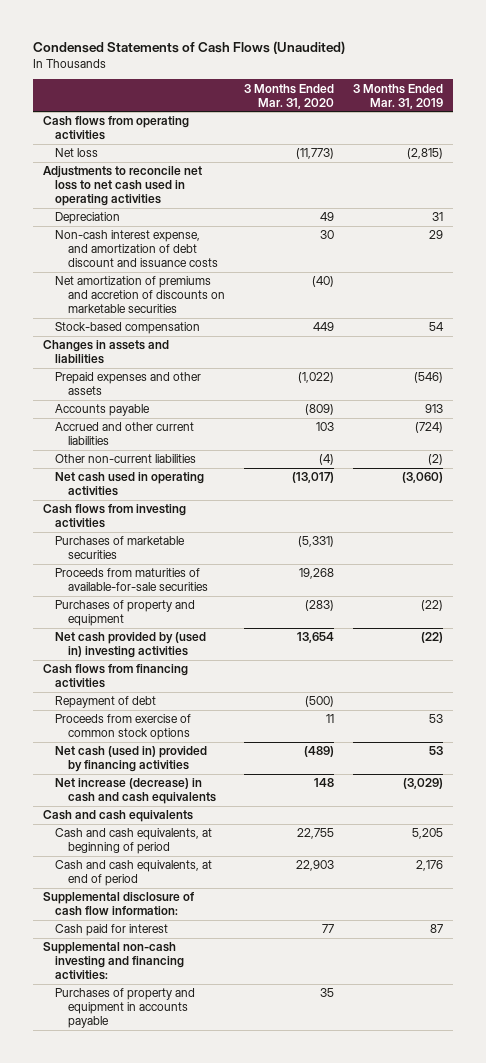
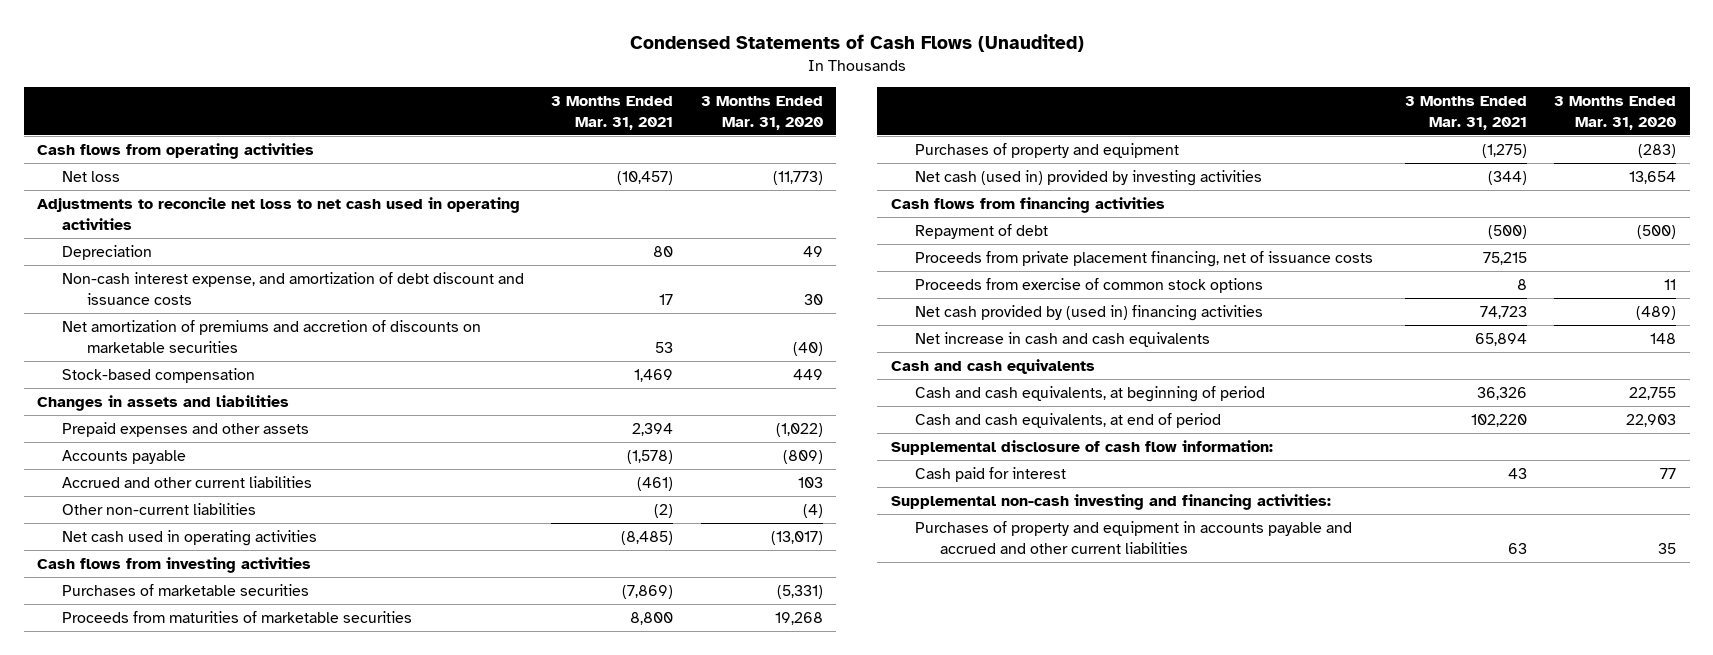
[353,83,444,109] 3 Months Ended Mar. 31, 2019 -> none
none -> [551,95,674,130] 3 Months Ended Mar. 31, 2021
[55,568,208,592] Proceeds from maturities of available-for-sale securities -> [62,611,413,624] Proceeds from maturities of marketable securities
[55,632,207,659] Net cash provided by (used in) investing activities -> [915,170,1263,187] Net cash (used in) provided by investing activities
none -> [915,251,1374,268] Proceeds from private placement financing, net of issuance costs
[55,746,208,773] Net cash (used in) provided by financing activities -> [915,305,1264,322] Net cash provided by (used in) financing activities
[55,778,216,805] Net increase (decrease) in cash and cash equivalents -> [915,332,1211,348] Net increase in cash and cash equivalents
[55,988,196,1029] Purchases of property and equipment in accounts payable -> [915,521,1353,554] Purchases of property and equipment in accounts payable and accrued and other current liabilities

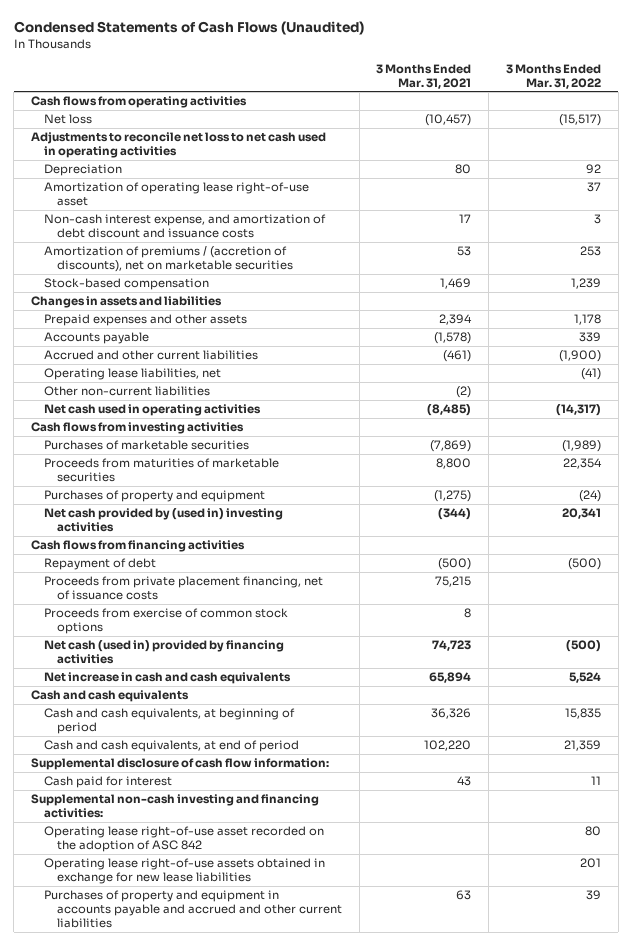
[700,95,823,130] 3 Months Ended Mar. 31, 2020 -> none
none -> [505,63,601,89] 3 Months Ended Mar. 31, 2022
none -> [43,182,309,207] Amortization of operating lease right-of-use asset
[62,320,482,353] Net amortization of premiums and accretion of discounts on marketable securities -> [43,246,294,273] Amortization of premiums / (accretion of discounts), net on marketable securities
none -> [43,368,221,381] Operating lease liabilities, net
[915,170,1263,187] Net cash (used in) provided by investing activities -> [43,508,283,533] Net cash provided by (used in) investing activities
[915,305,1264,322] Net cash provided by (used in) financing activities -> [43,640,284,665] Net cash (used in) provided by financing activities
none -> [43,826,324,853] Operating lease right-of-use asset recorded on the adoption of ASC 842
none -> [43,858,325,885] Operating lease right-of-use assets obtained in exchange for new lease liabilities

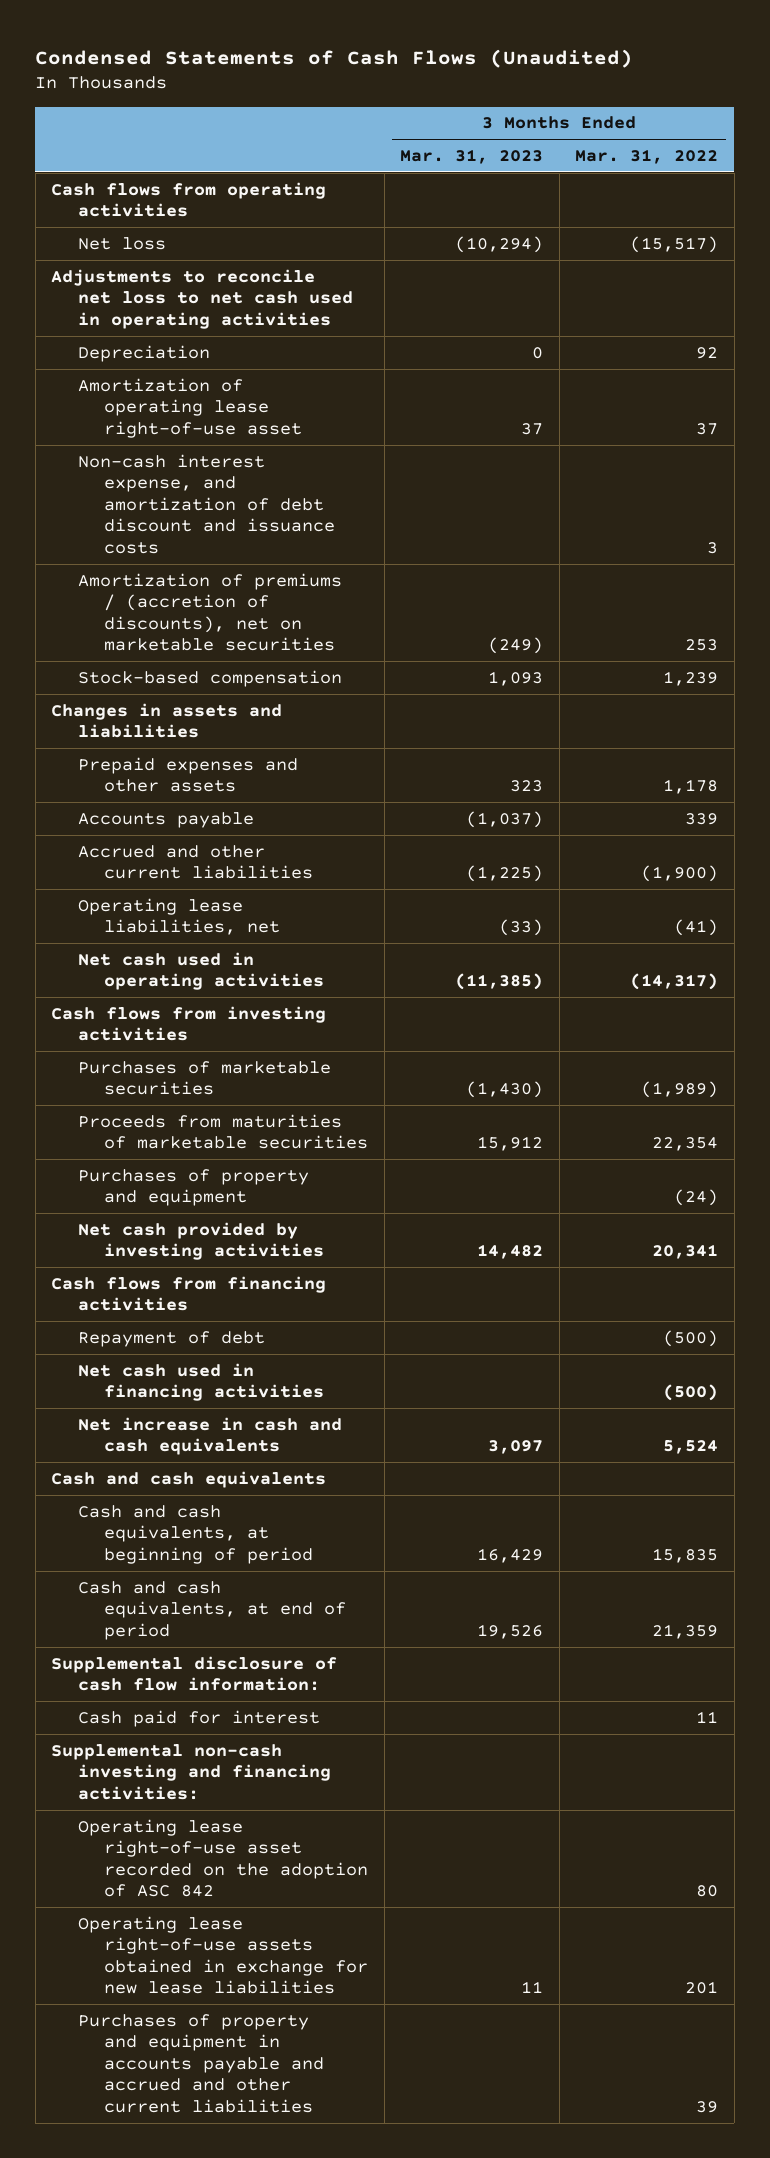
[376,63,472,89] 3 Months Ended Mar. 31, 2021 -> none
none -> [400,148,544,164] Mar. 31, 2023
[43,386,210,397] Other non-current liabilities -> none
[43,508,283,533] Net cash provided by (used in) investing activities -> [77,1221,325,1261] Net cash provided by investing activities
[43,576,323,601] Proceeds from private placement financing, net of issuance costs -> none
[43,608,288,635] Proceeds from exercise of common stock options -> none
[43,640,284,665] Net cash (used in) provided by financing activities -> [77,1362,325,1402] Net cash used in financing activities

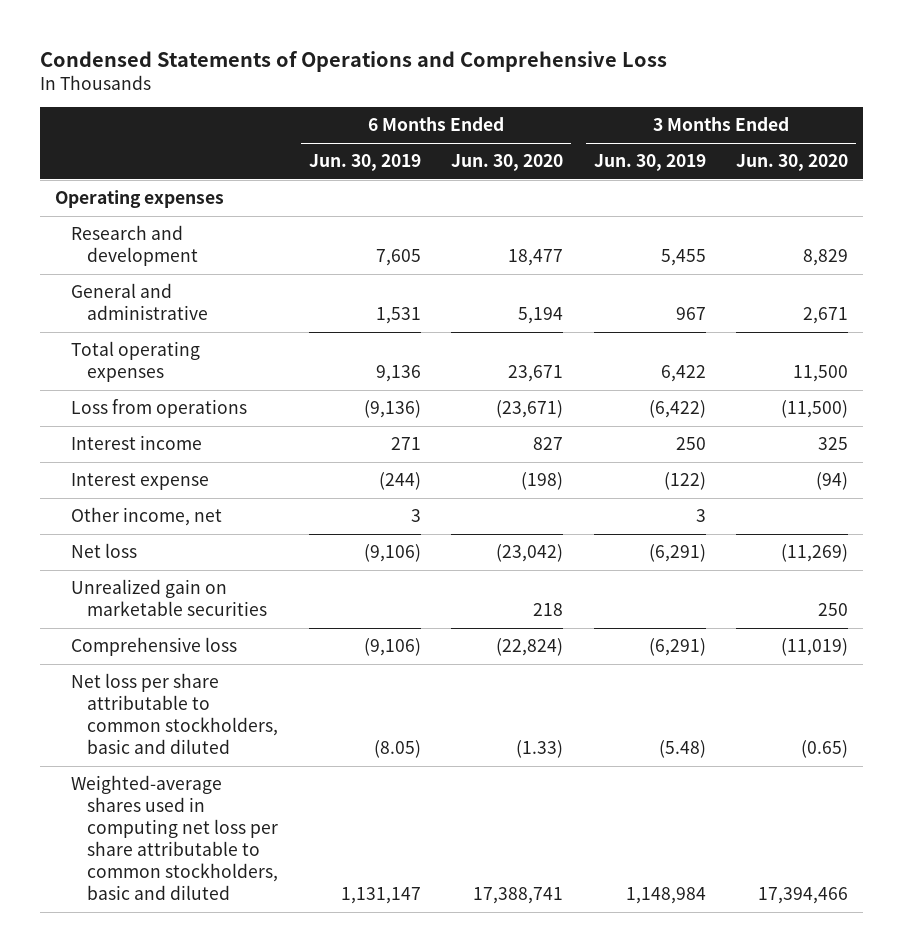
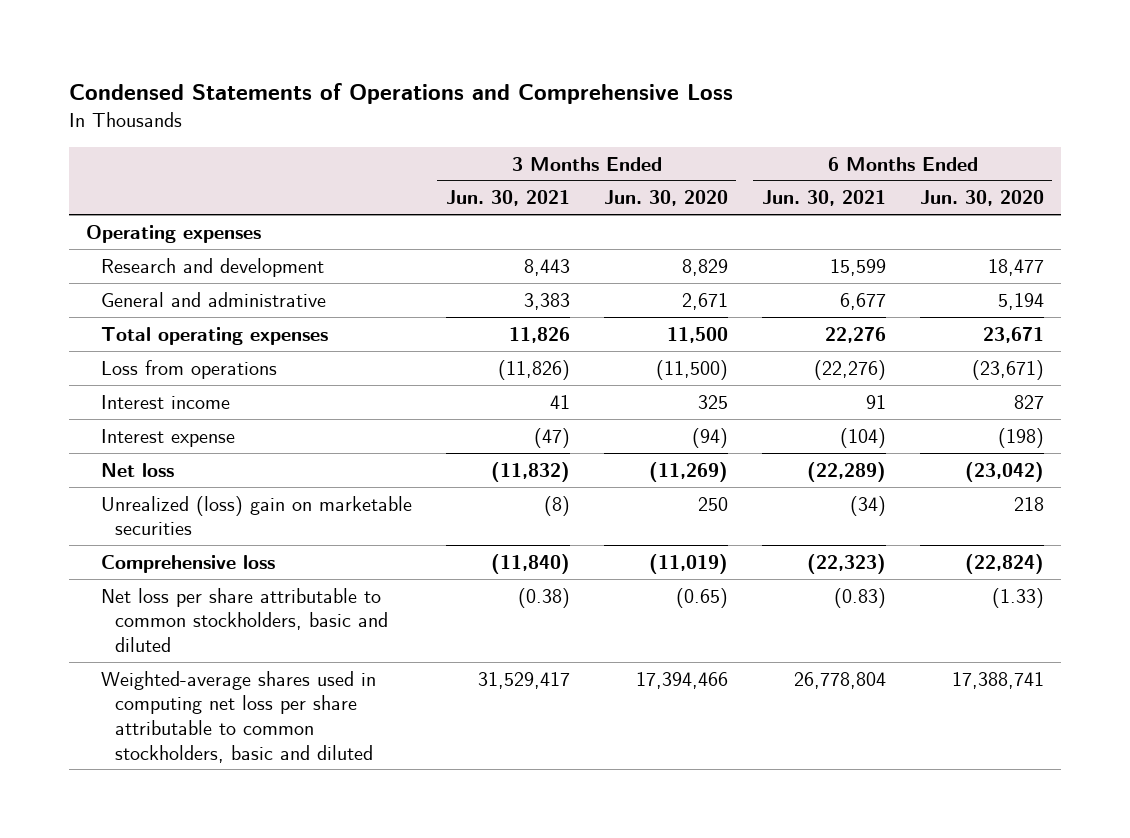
[308,154,421,172] Jun. 30, 2019 -> none
[593,154,706,172] Jun. 30, 2019 -> none
none -> [445,190,570,207] Jun. 30, 2021
none -> [761,190,886,207] Jun. 30, 2021
[71,507,223,527] Other income, net -> none
[71,579,268,617] Unrealized gain on marketable securities -> [100,495,412,536] Unrealized (loss) gain on marketable securities

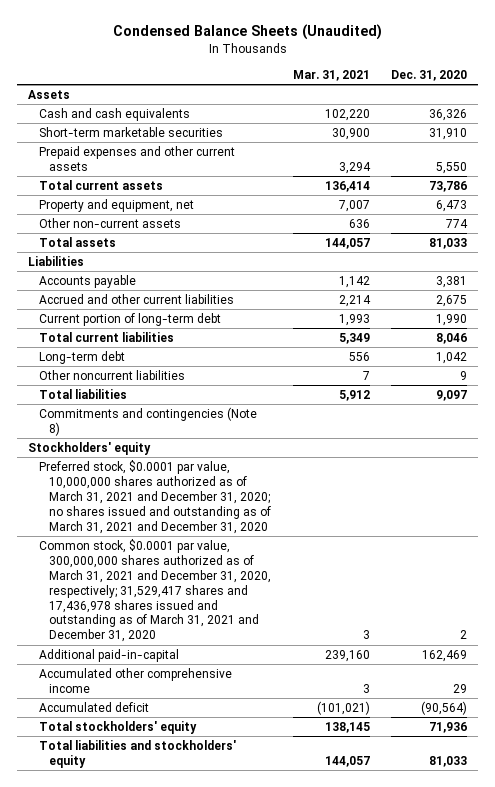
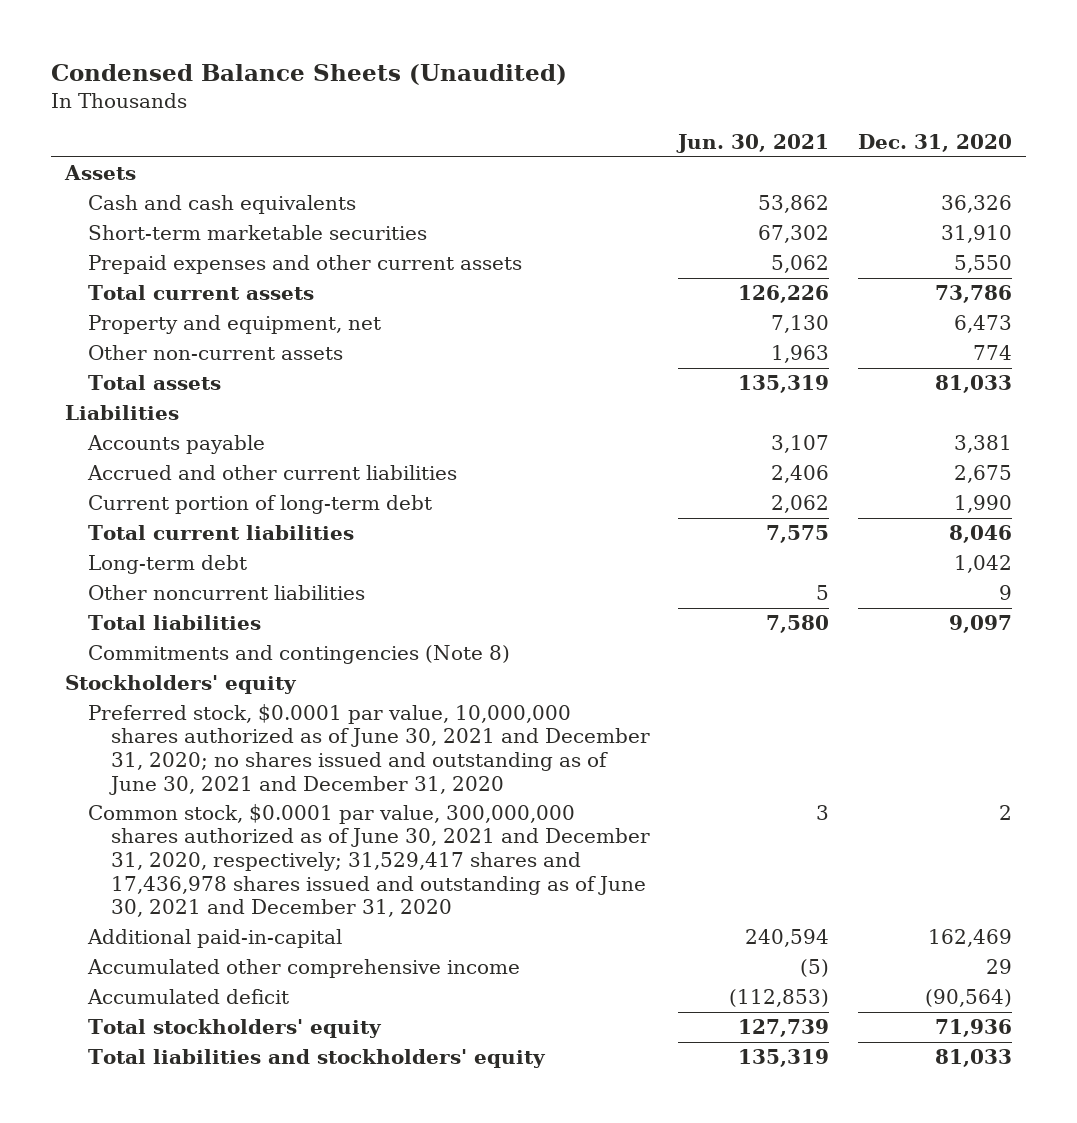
[292,70,370,82] Mar. 31, 2021 -> none
none -> [676,134,830,154] Jun. 30, 2021
[38,459,272,534] Preferred stock, $0.0001 par value, 10,000,000 shares authorized as of March 31, 2021 and December 31, 2020; no shares issued and outstanding as of March 31, 2021 and December 31, 2020 -> [88,703,651,795] Preferred stock, $0.0001 par value, 10,000,000 shares authorized as of June 30, 2021 and December 31, 2020; no shares issued and outstanding as of June 30, 2021 and December 31, 2020
[38,538,272,643] Common stock, $0.0001 par value, 300,000,000 shares authorized as of March 31, 2021 and December 31, 2020, respectively; 31,529,417 shares and 17,436,978 shares issued and outstanding as of March 31, 2021 and December 31, 2020 -> [88,803,651,918] Common stock, $0.0001 par value, 300,000,000 shares authorized as of June 30, 2021 and December 31, 2020, respectively; 31,529,417 shares and 17,436,978 shares issued and outstanding as of June 30, 2021 and December 31, 2020

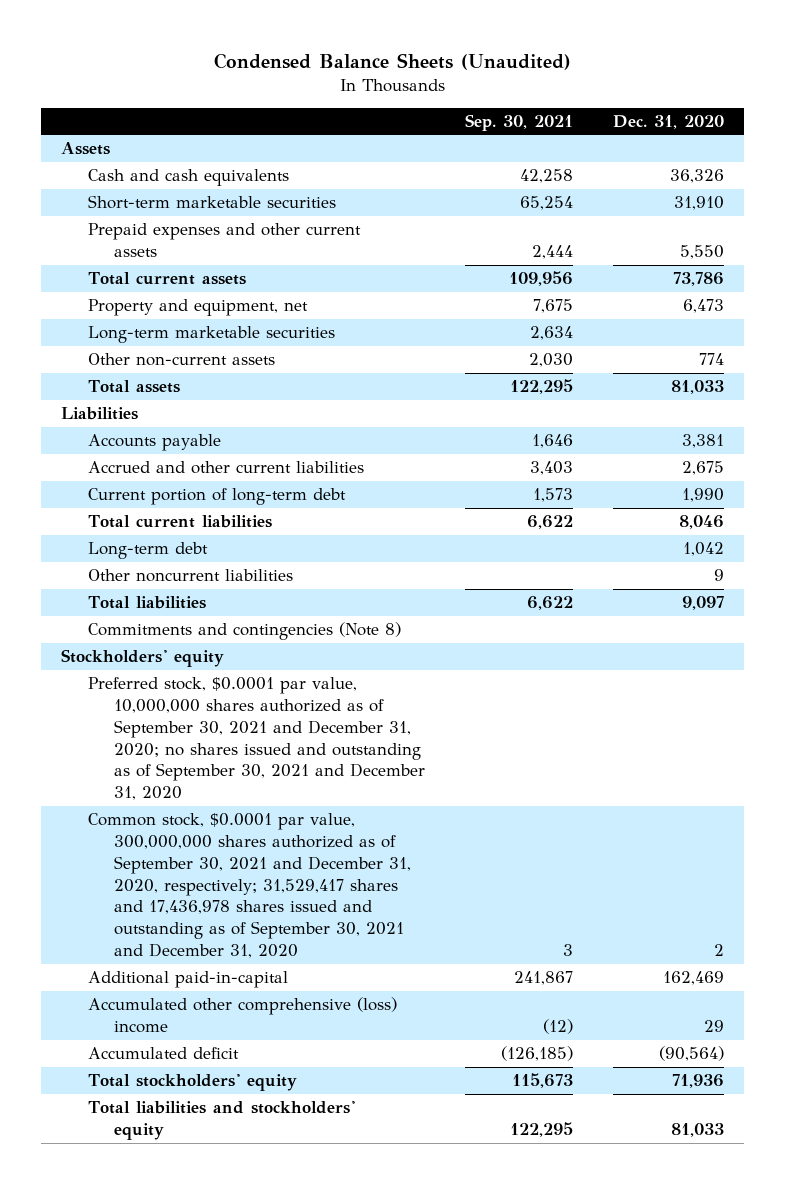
[676,134,830,154] Jun. 30, 2021 -> none
none -> [465,113,574,131] Sep. 30, 2021
none -> [87,326,335,344] Long-term marketable securities
[88,703,651,795] Preferred stock, $0.0001 par value, 10,000,000 shares authorized as of June 30, 2021 and December 31, 2020; no shares issued and outstanding as of June 30, 2021 and December 31, 2020 -> [87,677,426,801] Preferred stock, $0.0001 par value, 10,000,000 shares authorized as of September 30, 2021 and December 31, 2020; no shares issued and outstanding as of September 30, 2021 and December 31, 2020
[88,803,651,918] Common stock, $0.0001 par value, 300,000,000 shares authorized as of June 30, 2021 and December 31, 2020, respectively; 31,529,417 shares and 17,436,978 shares issued and outstanding as of June 30, 2021 and December 31, 2020 -> [87,813,412,958] Common stock, $0.0001 par value, 300,000,000 shares authorized as of September 30, 2021 and December 31, 2020, respectively; 31,529,417 shares and 17,436,978 shares issued and outstanding as of September 30, 2021 and December 31, 2020
[87,958,521,978] Accumulated other comprehensive income -> [87,997,397,1034] Accumulated other comprehensive (loss) income

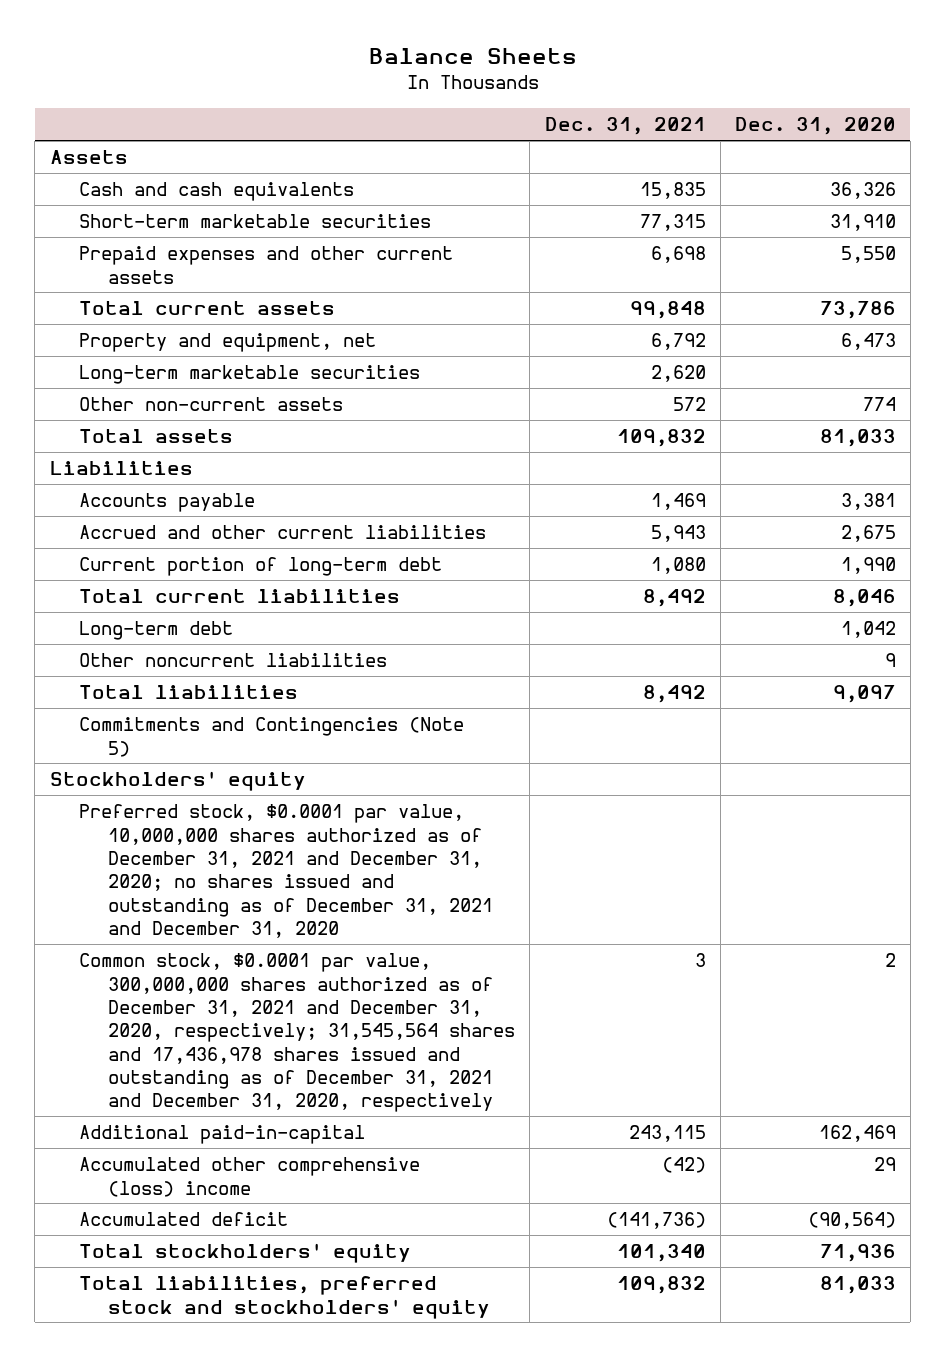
[213,52,571,70] Condensed Balance Sheets (Unaudited) -> [368,47,577,64] Balance Sheets
[465,113,574,131] Sep. 30, 2021 -> none
none -> [544,117,706,136] Dec. 31, 2021
[87,622,401,641] Commitments and contingencies (Note 8) -> [78,717,464,757] Commitments and Contingencies (Note 5)
[87,677,426,801] Preferred stock, $0.0001 par value, 10,000,000 shares authorized as of September 30, 2021 and December 31, 2020; no shares issued and outstanding as of September 30, 2021 and December 31, 2020 -> [78,804,494,939] Preferred stock, $0.0001 par value, 10,000,000 shares authorized as of December 31, 2021 and December 31, 2020; no shares issued and outstanding as of December 31, 2021 and December 31, 2020
[87,813,412,958] Common stock, $0.0001 par value, 300,000,000 shares authorized as of September 30, 2021 and December 31, 2020, respectively; 31,529,417 shares and 17,436,978 shares issued and outstanding as of September 30, 2021 and December 31, 2020 -> [78,953,516,1113] Common stock, $0.0001 par value, 300,000,000 shares authorized as of December 31, 2021 and December 31, 2020, respectively; 31,545,564 shares and 17,436,978 shares issued and outstanding as of December 31, 2021 and December 31, 2020, respectively
[87,1101,355,1141] Total liabilities and stockholders' equity -> [78,1276,491,1319] Total liabilities, preferred stock and stockholders' equity

